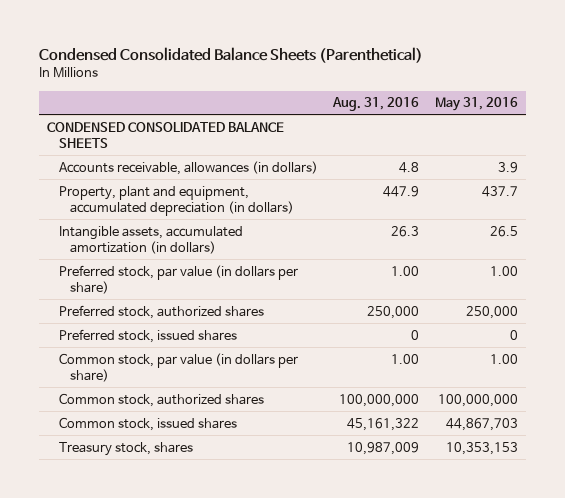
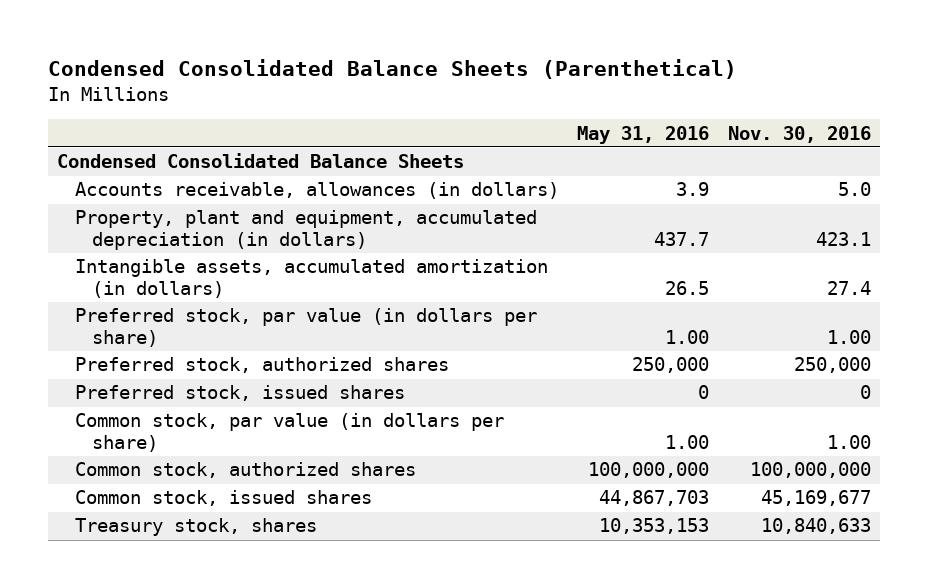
[332,97,420,112] Aug. 31, 2016 -> none
none -> [727,125,871,143] Nov. 30, 2016
[47,121,285,148] CONDENSED CONSOLIDATED BALANCE SHEETS -> [57,153,465,169] Condensed Consolidated Balance Sheets

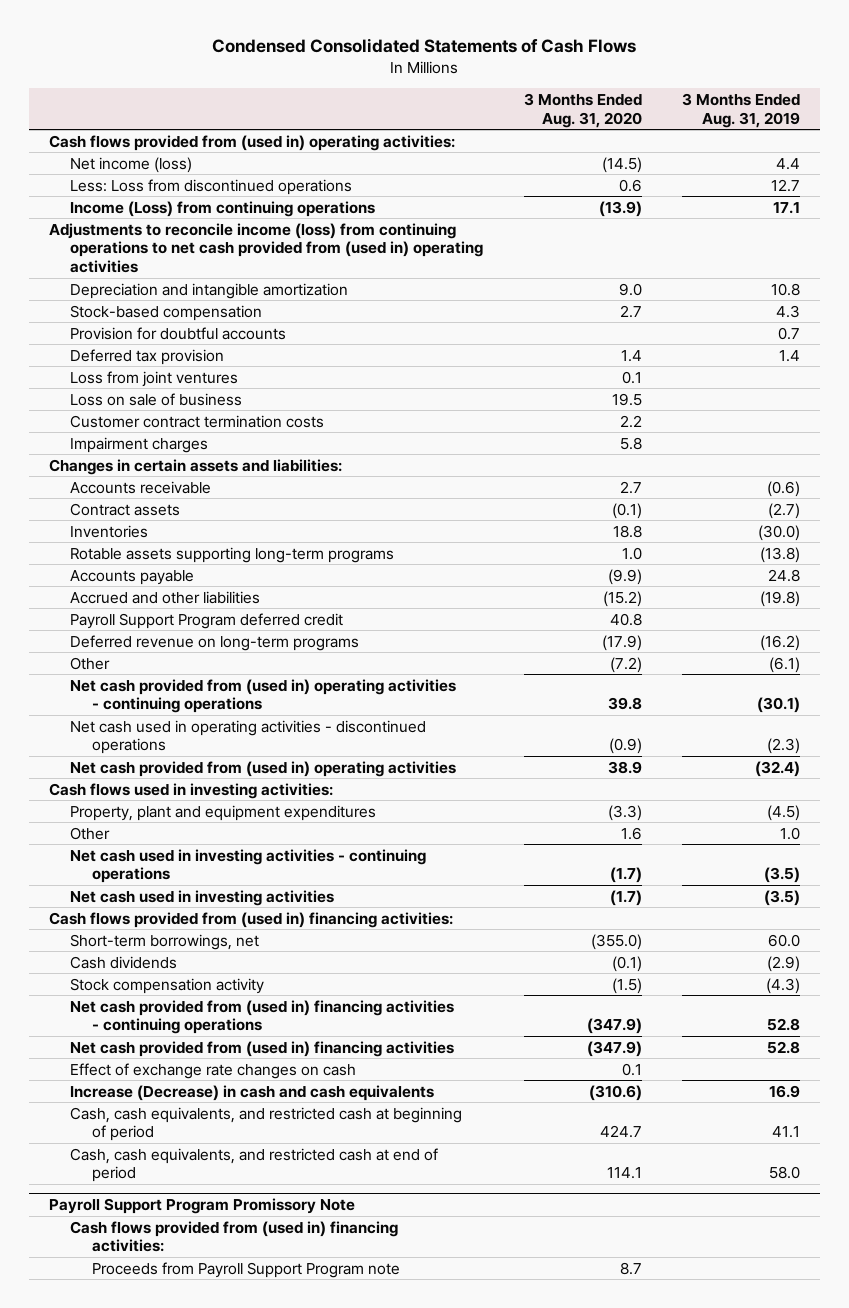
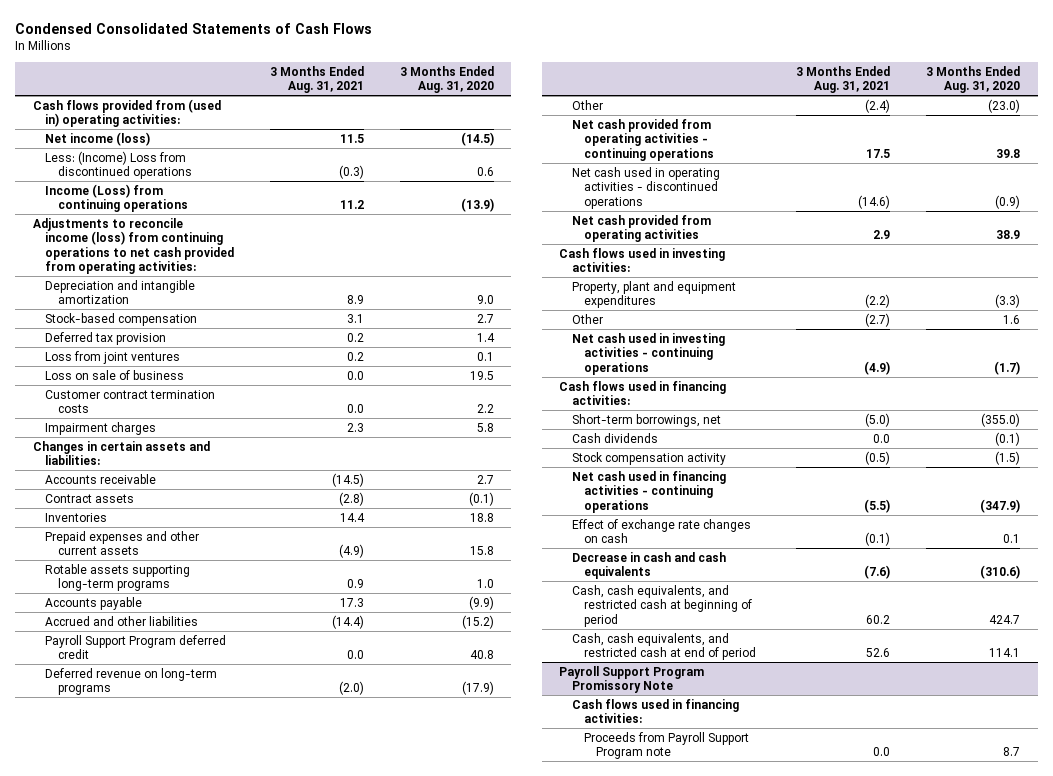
[681,93,800,128] 3 Months Ended Aug. 31, 2019 -> none
none -> [269,65,364,94] 3 Months Ended Aug. 31, 2021
[70,178,353,195] Less: Loss from discontinued operations -> [45,150,192,180] Less: (Income) Loss from discontinued operations
[48,222,484,273] Adjustments to reconcile income (loss) from continuing operations to net cash provided from (used in) operating activities -> [32,217,235,275] Adjustments to reconcile income (loss) from continuing operations to net cash provided from operating activities:
[70,326,287,340] Provision for doubtful accounts -> none
none -> [45,530,200,556] Prepaid expenses and other current assets
[609,656,642,673] (7.2) -> [987,98,1020,113] (23.0)
[70,678,457,714] Net cash provided from (used in) operating activities - continuing operations -> [571,118,714,161] Net cash provided from operating activities - continuing operations
[70,760,457,777] Net cash provided from (used in) operating activities -> [571,214,711,243] Net cash provided from operating activities
[70,889,335,906] Net cash used in investing activities -> none
[48,911,453,928] Cash flows provided from (used in) financing activities: -> [559,380,727,406] Cash flows used in financing activities:
[70,999,455,1035] Net cash provided from (used in) financing activities - continuing operations -> none
[70,1040,455,1057] Net cash provided from (used in) financing activities -> [571,470,726,513] Net cash used in financing activities - continuing operations
[70,1084,435,1101] Increase (Decrease) in cash and cash equivalents -> [571,551,726,580] Decrease in cash and cash equivalents
[70,1220,399,1253] Cash flows provided from (used in) financing activities: -> [571,698,739,724] Cash flows used in financing activities:

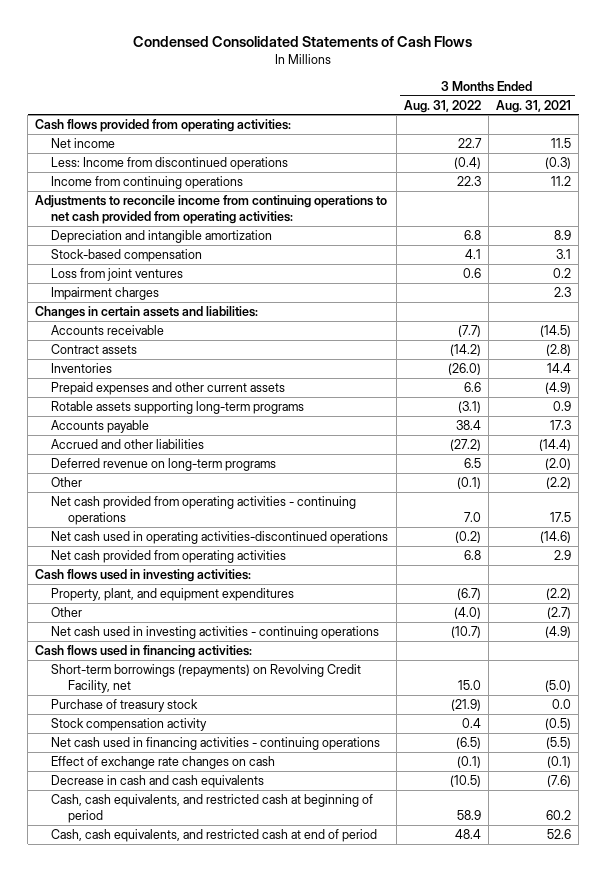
[399,65,494,94] 3 Months Ended Aug. 31, 2020 -> none
none -> [403,99,481,113] Aug. 31, 2022
[32,98,221,128] Cash flows provided from (used in) operating activities: -> [35,119,292,133] Cash flows provided from operating activities:
[45,131,151,146] Net income (loss) -> [51,138,116,149] Net income
[45,150,192,180] Less: (Income) Loss from discontinued operations -> [51,157,289,171] Less: Income from discontinued operations
[45,183,188,213] Income (Loss) from continuing operations -> [51,176,244,190] Income from continuing operations
[32,217,235,275] Adjustments to reconcile income (loss) from continuing operations to net cash provided from operating activities: -> [35,195,388,224] Adjustments to reconcile income from continuing operations to net cash provided from operating activities:
[45,331,167,345] Deferred tax provision -> none
[45,369,185,380] Loss on sale of business -> none
[45,389,216,414] Customer contract termination costs -> none
[45,634,227,660] Payroll Support Program deferred credit -> none
[865,98,891,113] (2.4) -> [546,477,572,490] (2.2)
[571,166,720,209] Net cash used in operating activities - discontinued operations -> [51,531,389,545] Net cash used in operating activities-discontinued operations
[571,280,736,309] Property, plant and equipment expenditures -> [51,588,295,602] Property, plant, and equipment expenditures
[571,432,658,443] Cash dividends -> none
[571,413,721,427] Short-term borrowings, net -> [51,664,362,693] Short-term borrowings (repayments) on Revolving Credit Facility, net
none -> [51,699,199,713] Purchase of treasury stock
[559,665,705,694] Payroll Support Program Promissory Note -> none
[571,698,739,724] Cash flows used in financing activities: -> none
[583,731,749,760] Proceeds from Payroll Support Program note -> none

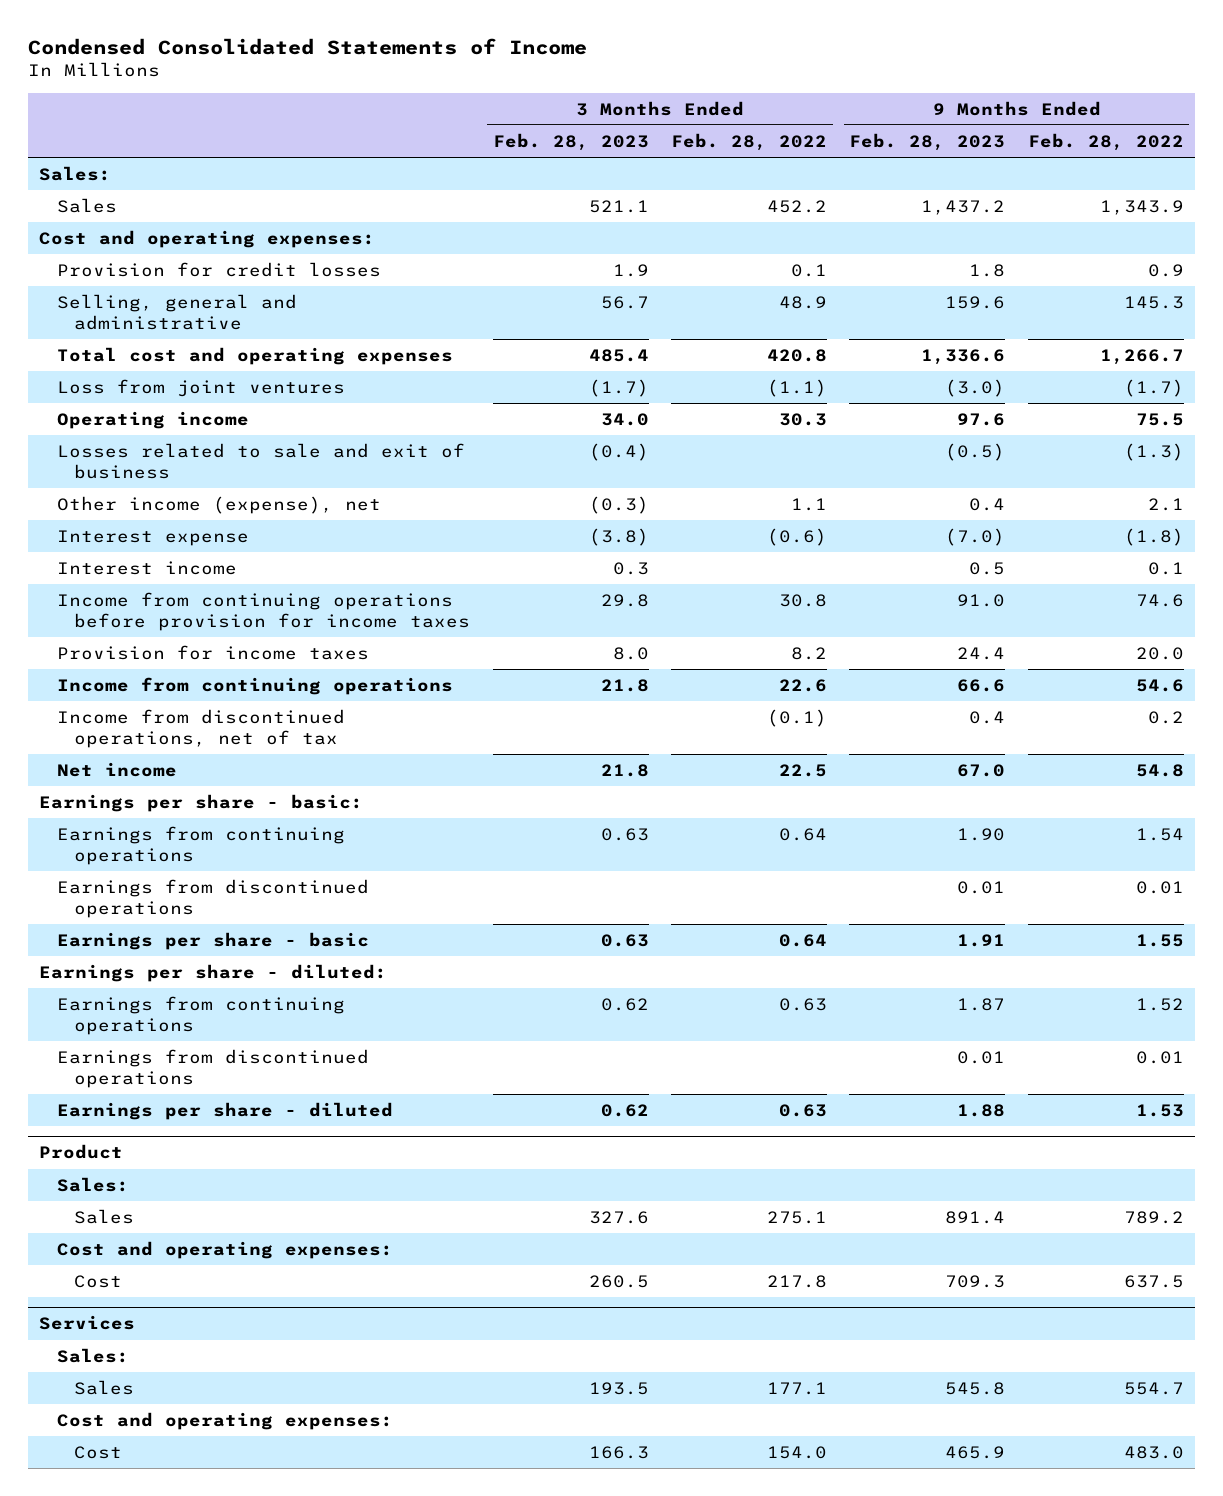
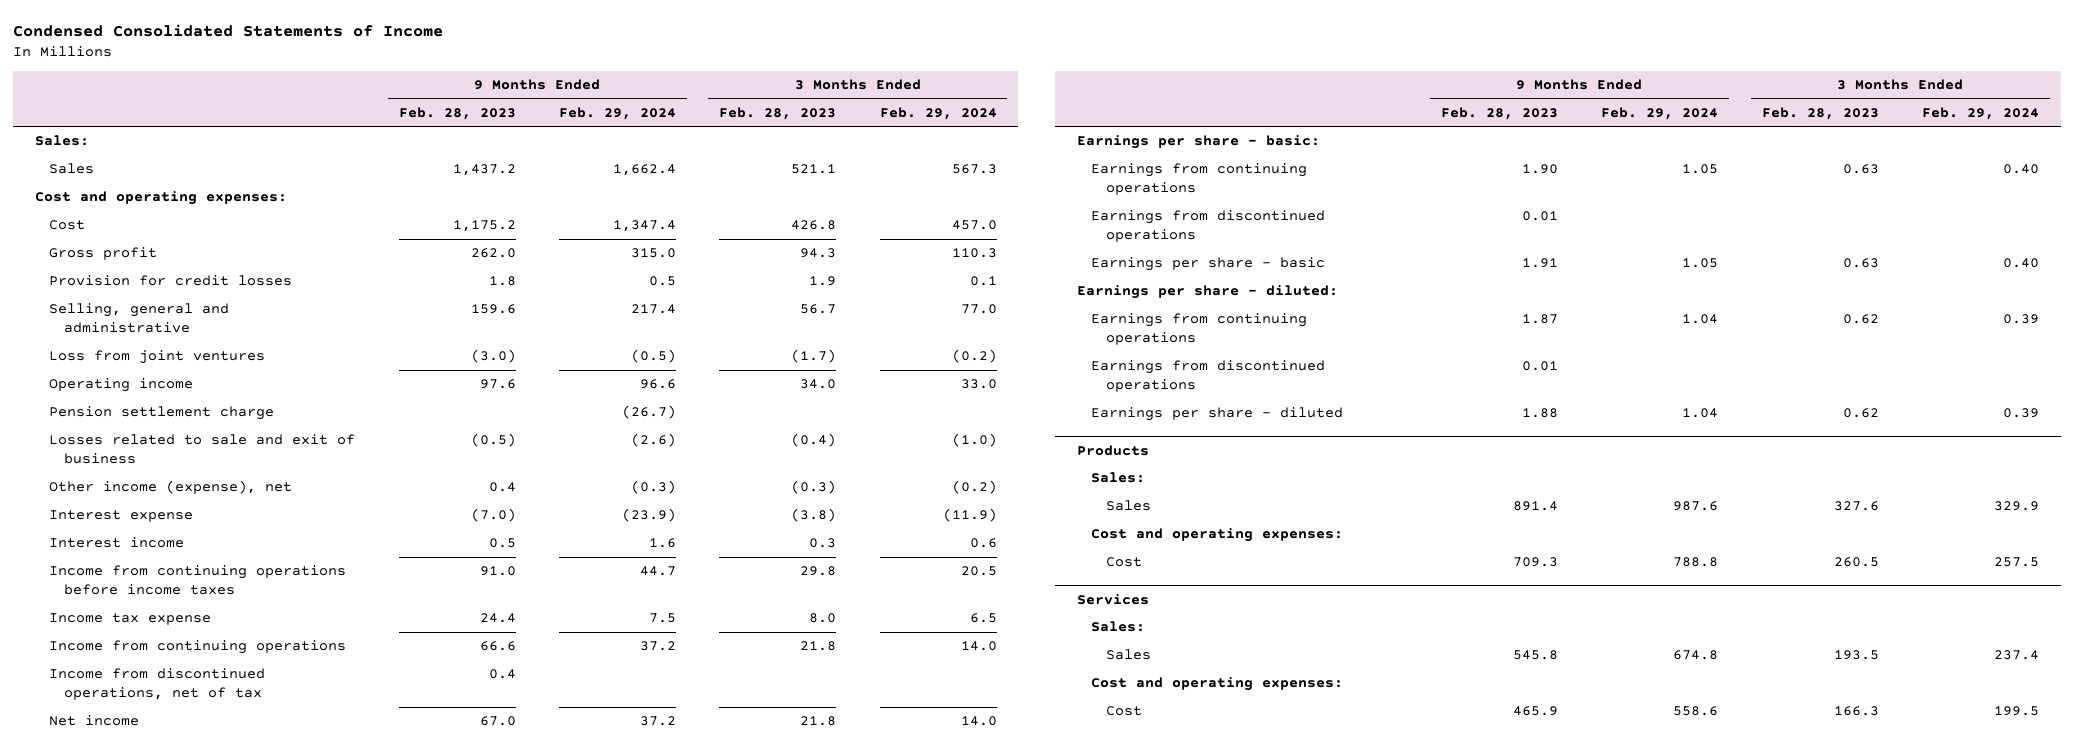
[671,132,828,151] Feb. 28, 2022 -> none
[1027,132,1184,151] Feb. 28, 2022 -> none
none -> [558,106,676,120] Feb. 29, 2024
none -> [879,106,997,120] Feb. 29, 2024
none -> [49,220,86,231] Cost
none -> [49,247,158,261] Gross profit
[56,346,453,365] Total cost and operating expenses -> none
none -> [49,406,275,421] Pension settlement charge
[56,591,471,631] Income from continuing operations before provision for income taxes -> [49,565,347,596] Income from continuing operations before income taxes
[56,644,369,660] Provision for income taxes -> [49,613,212,626] Income tax expense
[39,1144,124,1160] Product -> [1076,444,1149,456] Products

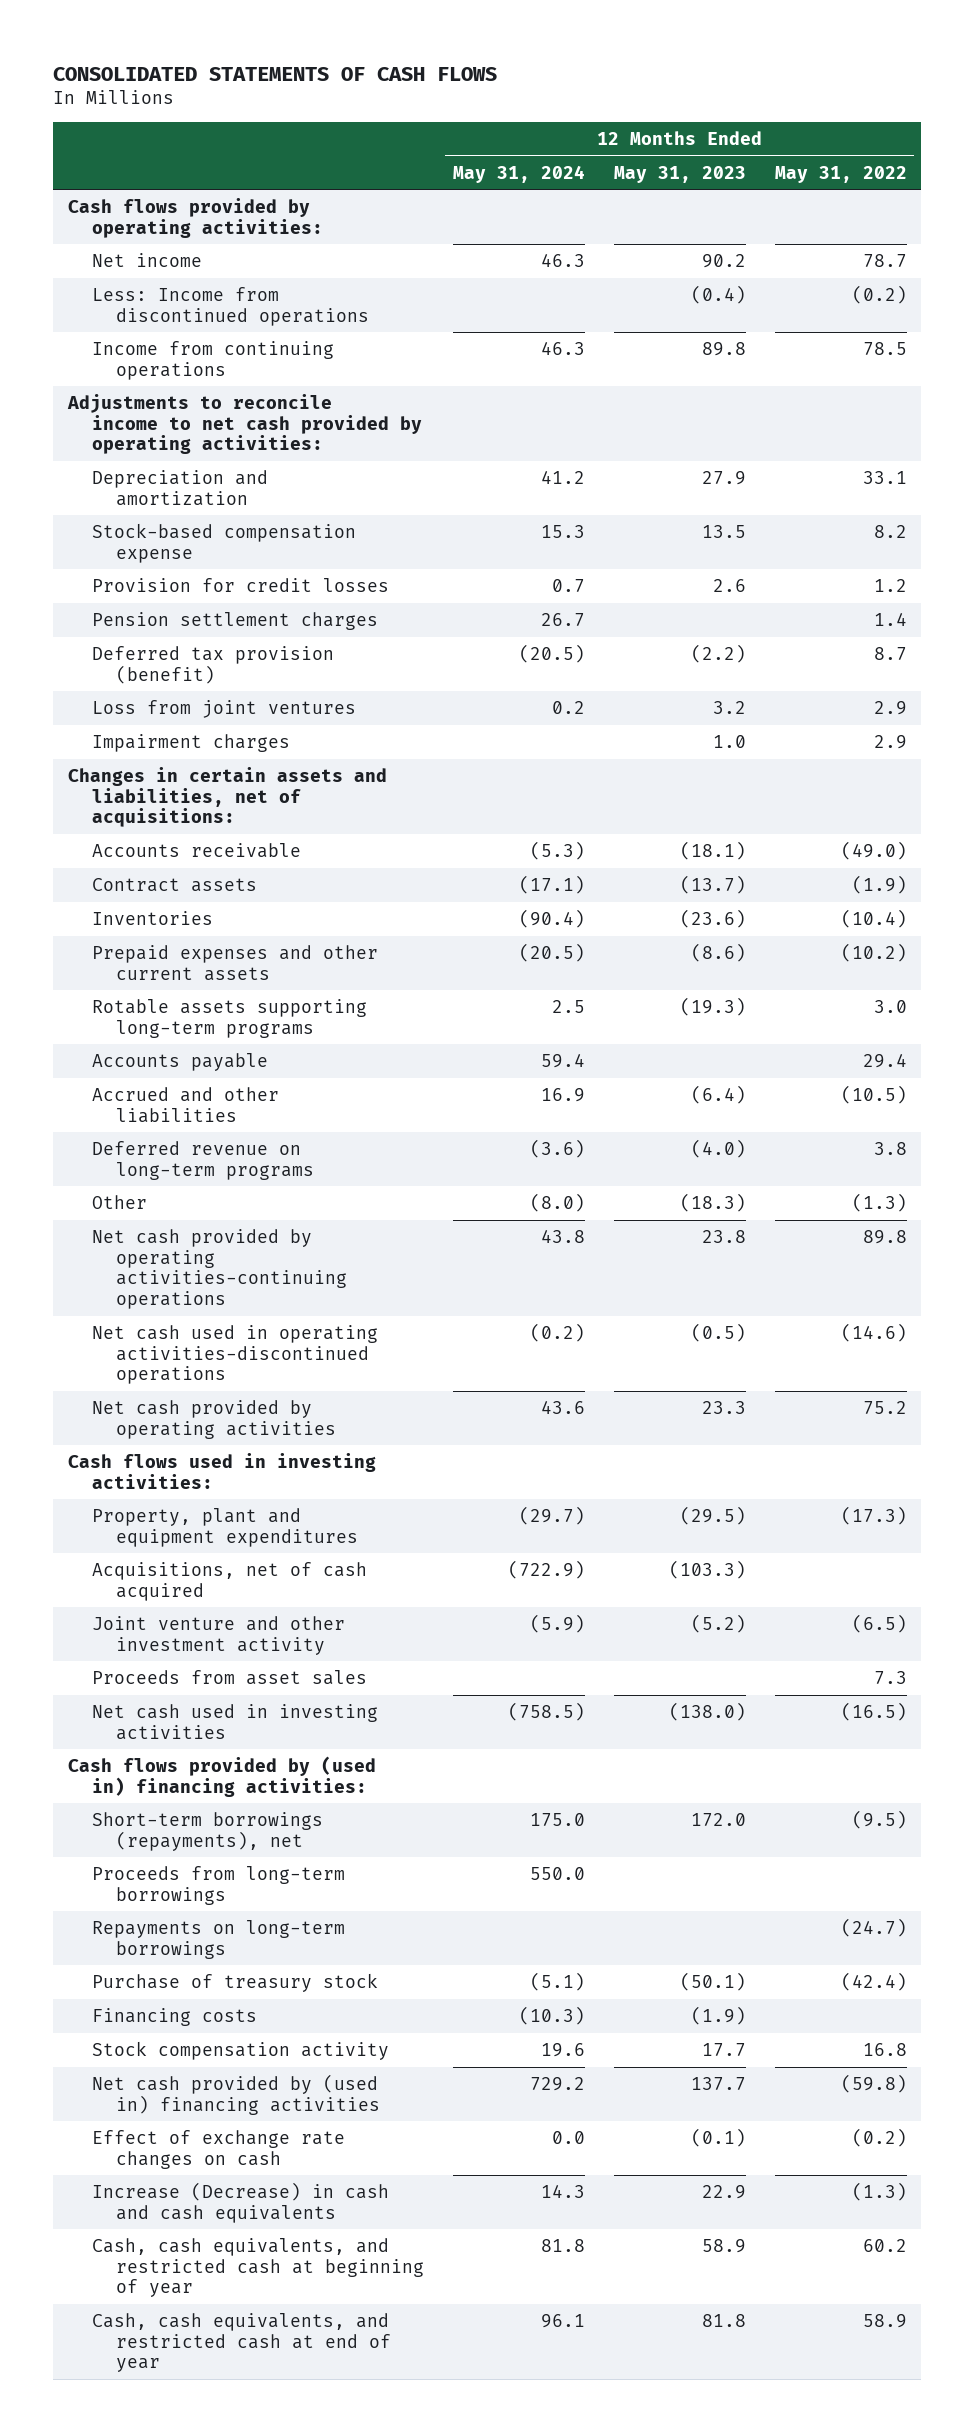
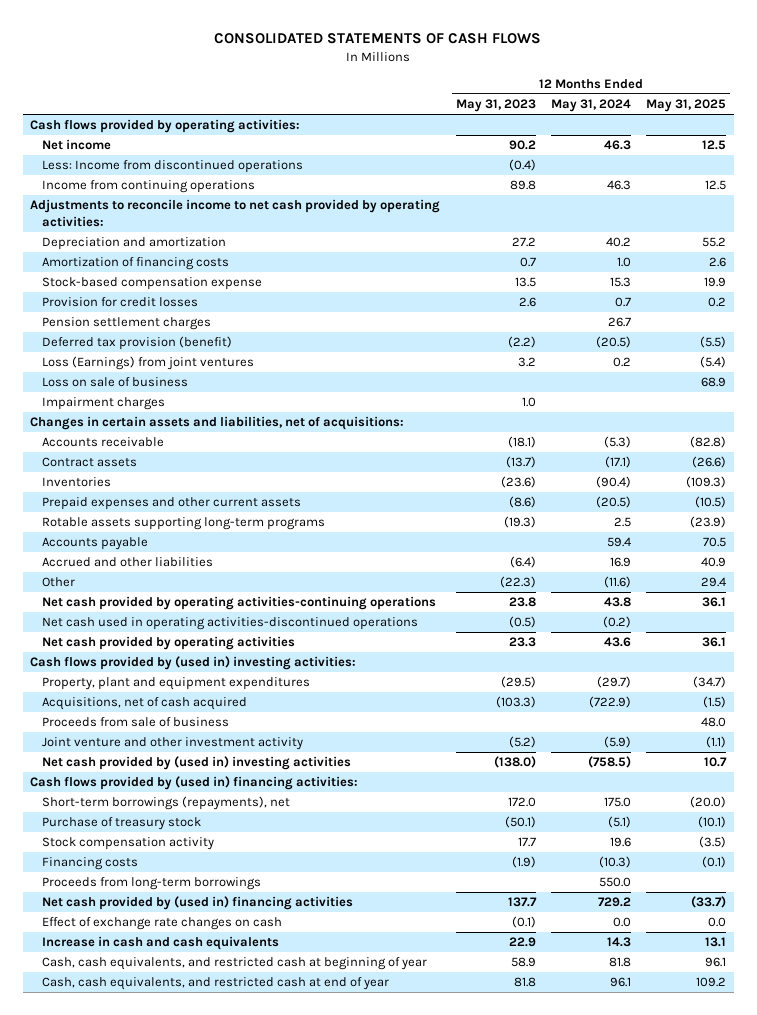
[774,165,907,183] May 31, 2022 -> none
none -> [646,99,727,113] May 31, 2025
[540,469,585,484] 41.2 -> [605,237,631,248] 40.2
[701,470,746,485] 27.9 -> [511,237,536,248] 27.2
none -> [42,257,230,271] Amortization of financing costs
[91,699,356,718] Loss from joint ventures -> [42,356,255,371] Loss (Earnings) from joint ventures
none -> [42,377,189,388] Loss on sale of business
[91,1140,314,1180] Deferred revenue on long-term programs -> none
[529,1192,585,1212] (8.0) -> [603,576,631,589] (11.6)
[679,1192,746,1212] (18.3) -> [499,576,536,589] (22.3)
[67,1452,376,1489] Cash flows used in investing activities: -> [30,656,357,671] Cash flows provided by (used in) investing activities:
none -> [42,717,230,728] Proceeds from sale of business
[91,1669,367,1685] Proceeds from asset sales -> none
[91,1703,378,1740] Net cash used in investing activities -> [42,756,352,771] Net cash provided by (used in) investing activities
[91,1919,345,1959] Repayments on long-term borrowings -> none
[91,2007,257,2026] Financing costs -> [42,857,139,871] Financing costs
[91,1865,345,1905] Proceeds from long-term borrowings -> [42,877,262,891] Proceeds from long-term borrowings
[91,2181,389,2223] Increase (Decrease) in cash and cash equivalents -> [42,936,280,951] Increase in cash and cash equivalents

